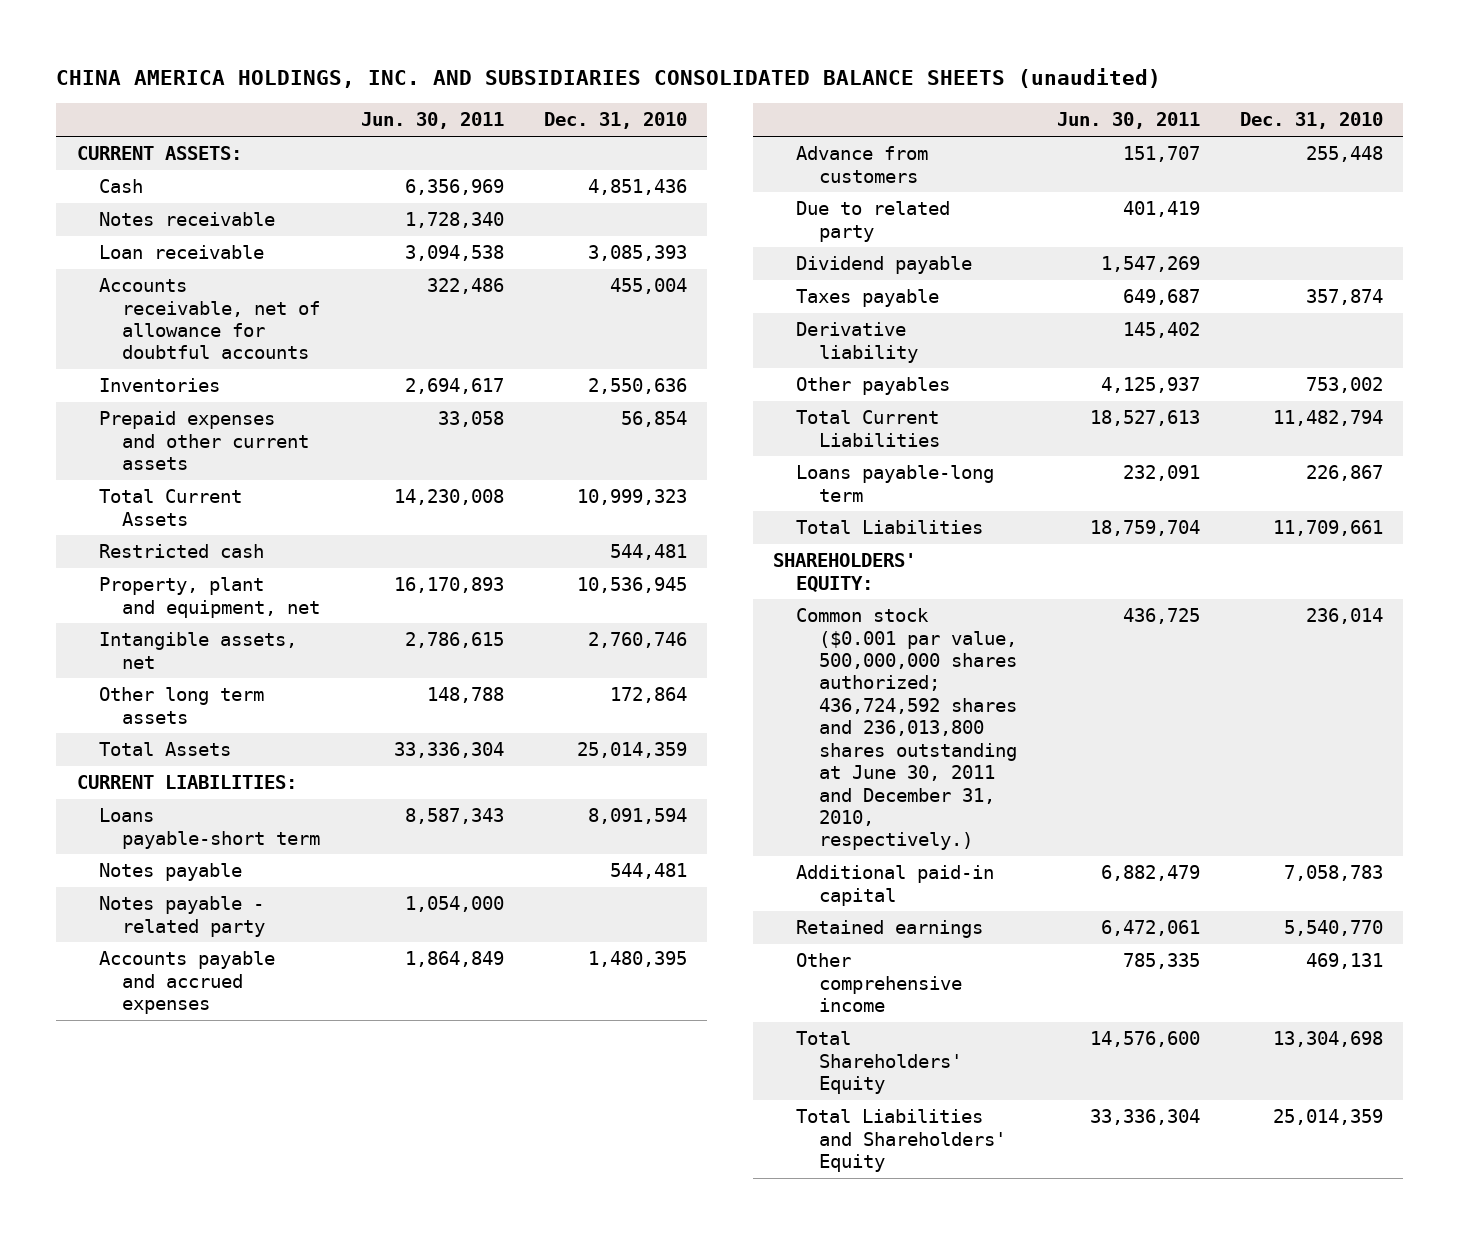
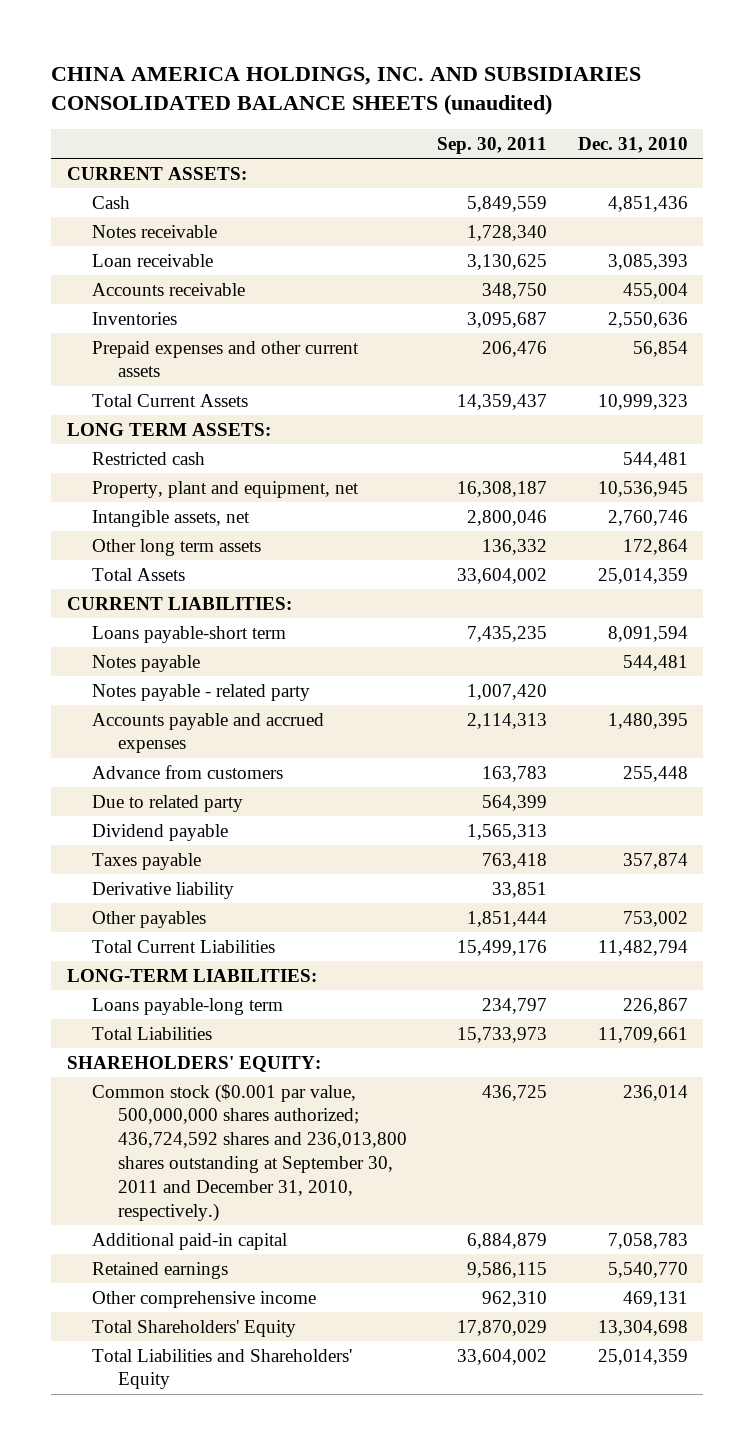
[360,112,504,130] Jun. 30, 2011 -> none
none -> [437,136,548,154] Sep. 30, 2011
[99,278,321,360] Accounts receivable, net of allowance for doubtful accounts -> [92,282,246,296] Accounts receivable
none -> [66,422,271,436] LONG TERM ASSETS:
none -> [66,968,317,982] LONG-TERM LIABILITIES:
[795,608,1017,851] Common stock ($0.001 par value, 500,000,000 shares authorized; 436,724,592 shares and 236,013,800 shares outstanding at June 30, 2011 and December 31, 2010, respectively.) -> [92,1083,407,1222] Common stock ($0.001 par value, 500,000,000 shares authorized; 436,724,592 shares and 236,013,800 shares outstanding at September 30, 2011 and December 31, 2010, respectively.)

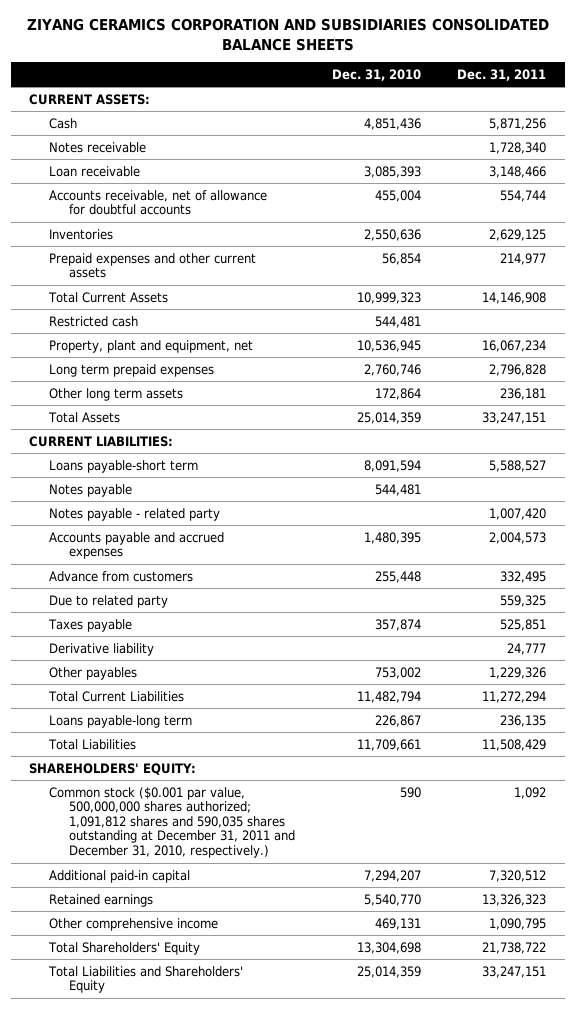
[51,66,642,116] CHINA AMERICA HOLDINGS, INC. AND SUBSIDIARIES CONSOLIDATED BALANCE SHEETS (unaudited) -> [26,18,549,51] ZIYANG CERAMICS CORPORATION AND SUBSIDIARIES CONSOLIDATED BALANCE SHEETS
[437,136,548,154] Sep. 30, 2011 -> none
none -> [457,68,547,81] Dec. 31, 2011
[92,282,246,296] Accounts receivable -> [49,189,268,216] Accounts receivable, net of allowance for doubtful accounts
[66,422,271,436] LONG TERM ASSETS: -> none
[92,509,251,527] Intangible assets, net -> [49,363,215,377] Long term prepaid expenses
[92,823,229,841] Dividend payable -> none
[66,968,317,982] LONG-TERM LIABILITIES: -> none
[92,1083,407,1222] Common stock ($0.001 par value, 500,000,000 shares authorized; 436,724,592 shares and 236,013,800 shares outstanding at September 30, 2011 and December 31, 2010, respectively.) -> [49,786,296,859] Common stock ($0.001 par value, 500,000,000 shares authorized; 1,091,812 shares and 590,035 shares outstanding at December 31, 2011 and December 31, 2010, respectively.)
[622,1084,688,1101] 236,014 -> [399,786,421,798] 590
[607,1232,688,1249] 7,058,783 -> [363,869,421,882] 7,294,207

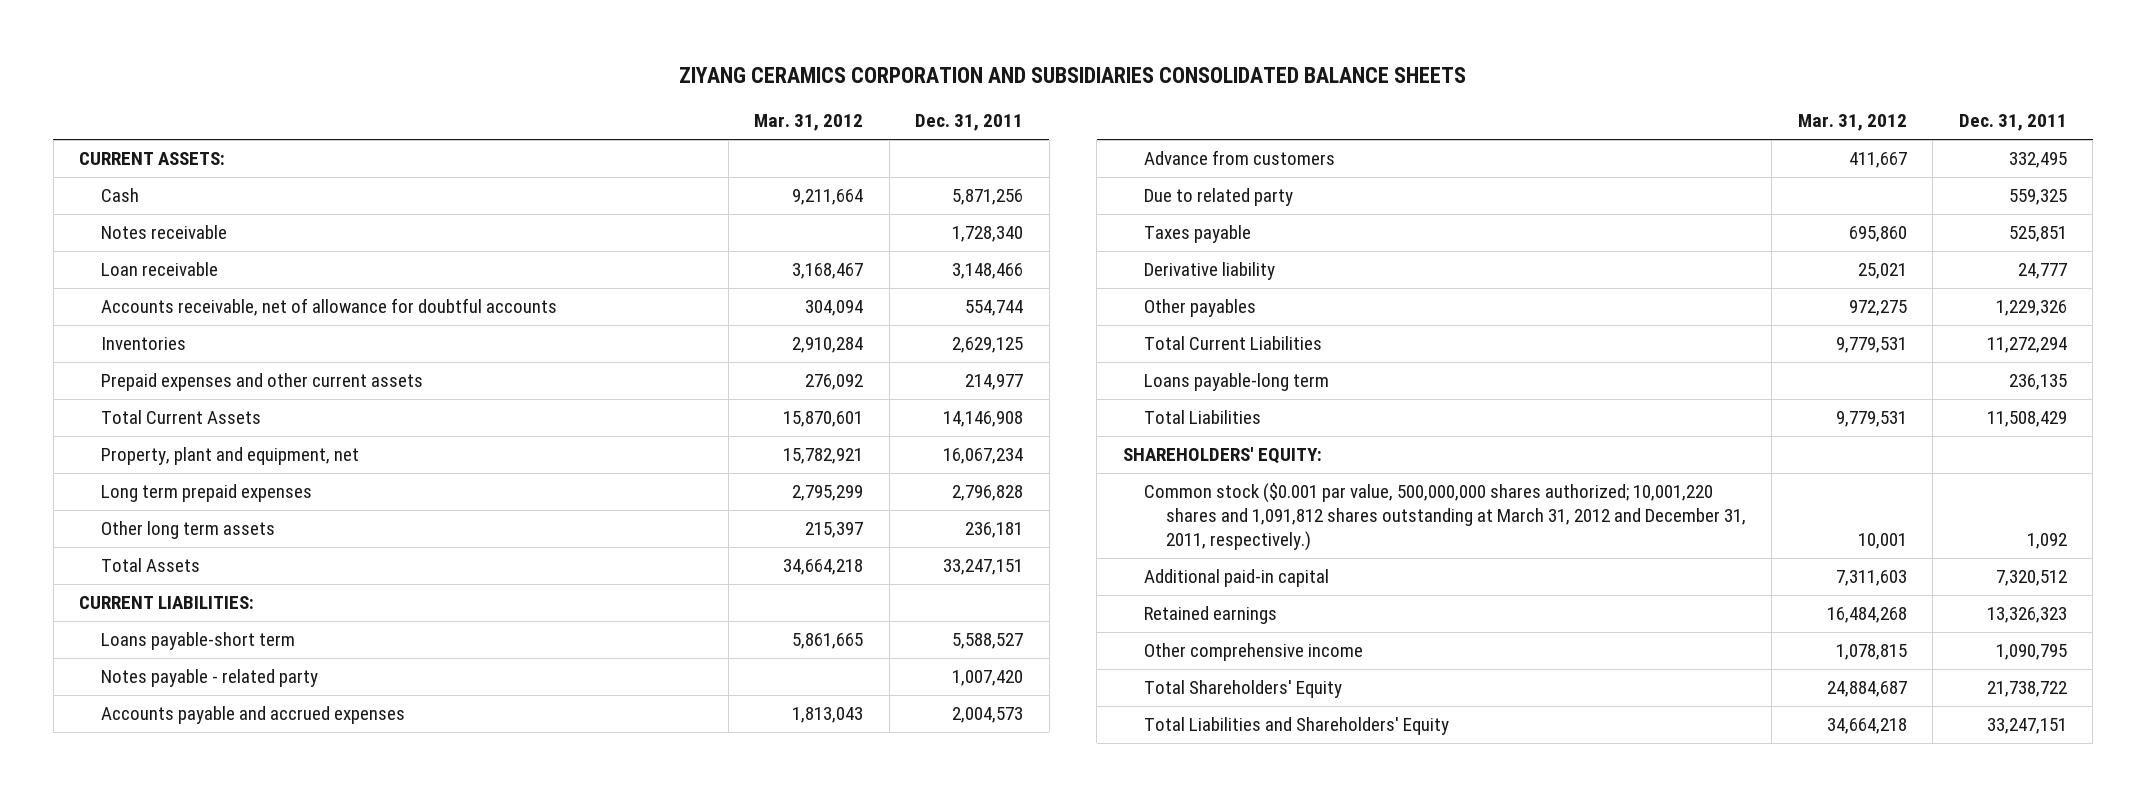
[331,68,421,81] Dec. 31, 2010 -> none
none -> [754,114,864,132] Mar. 31, 2012
[49,315,139,327] Restricted cash -> none
[49,483,133,497] Notes payable -> none
[49,786,296,859] Common stock ($0.001 par value, 500,000,000 shares authorized; 1,091,812 shares and 590,035 shares outstanding at December 31, 2011 and December 31, 2010, respectively.) -> [1144,483,1746,551] Common stock ($0.001 par value, 500,000,000 shares authorized; 10,001,220 shares and 1,091,812 shares outstanding at March 31, 2012 and December 31, 2011, respectively.)

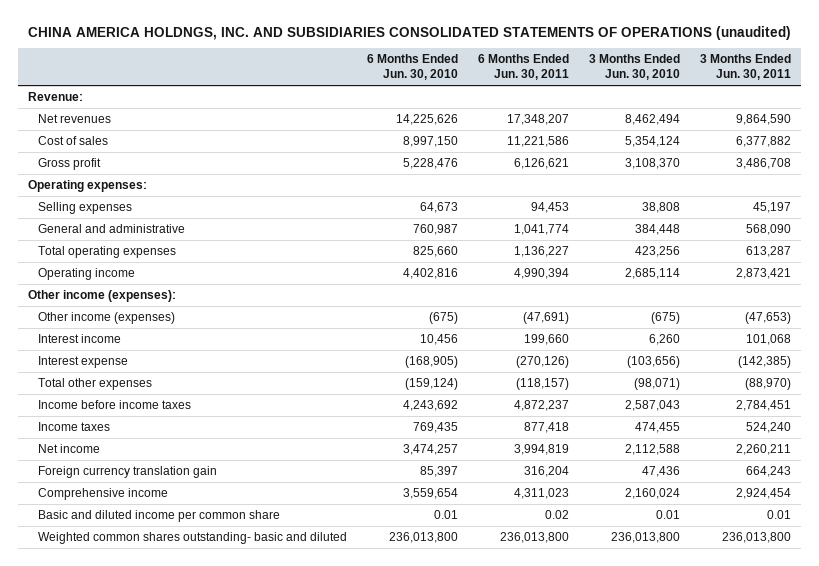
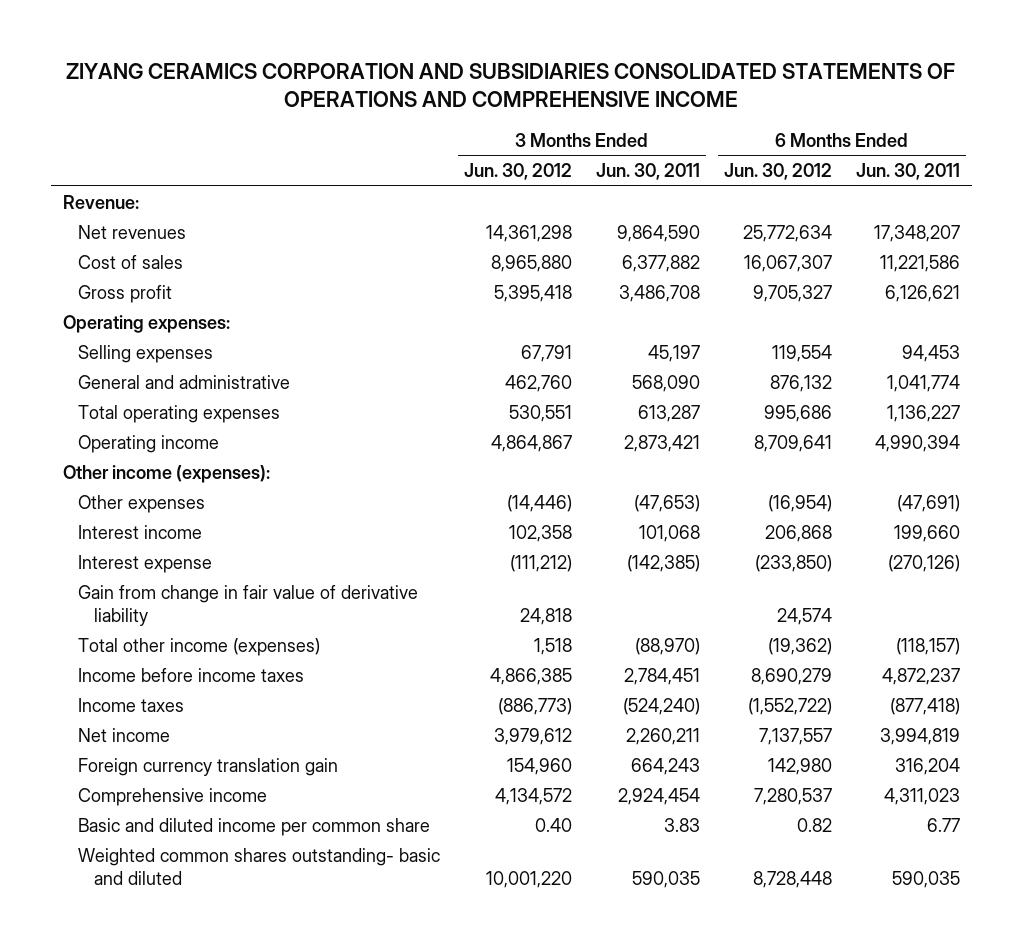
[27,25,791,40] CHINA AMERICA HOLDNGS, INC. AND SUBSIDIARIES CONSOLIDATED STATEMENTS OF OPERATIONS (unaudited) -> [66,62,956,108] ZIYANG CERAMICS CORPORATION AND SUBSIDIARIES CONSOLIDATED STATEMENTS OF OPERATIONS AND COMPREHENSIVE INCOME
[366,54,458,81] 6 Months Ended Jun. 30, 2010 -> none
[588,54,680,81] 3 Months Ended Jun. 30, 2010 -> none
none -> [464,163,573,181] Jun. 30, 2012
none -> [724,163,833,181] Jun. 30, 2012
[38,311,176,324] Other income (expenses) -> [78,494,206,513] Other expenses
none -> [78,584,419,626] Gain from change in fair value of derivative liability
[38,377,153,390] Total other expenses -> [78,637,321,656] Total other income (expenses)
[523,421,569,433] 877,418 -> [890,697,961,715] (877,418)
[745,421,791,433] 524,240 -> [623,697,701,715] (524,240)
[544,509,569,519] 0.02 -> [927,817,961,832] 6.77
[766,509,791,519] 0.01 -> [664,817,701,832] 3.83
[499,531,569,543] 236,013,800 -> [892,870,961,888] 590,035
[721,531,791,543] 236,013,800 -> [632,870,701,888] 590,035

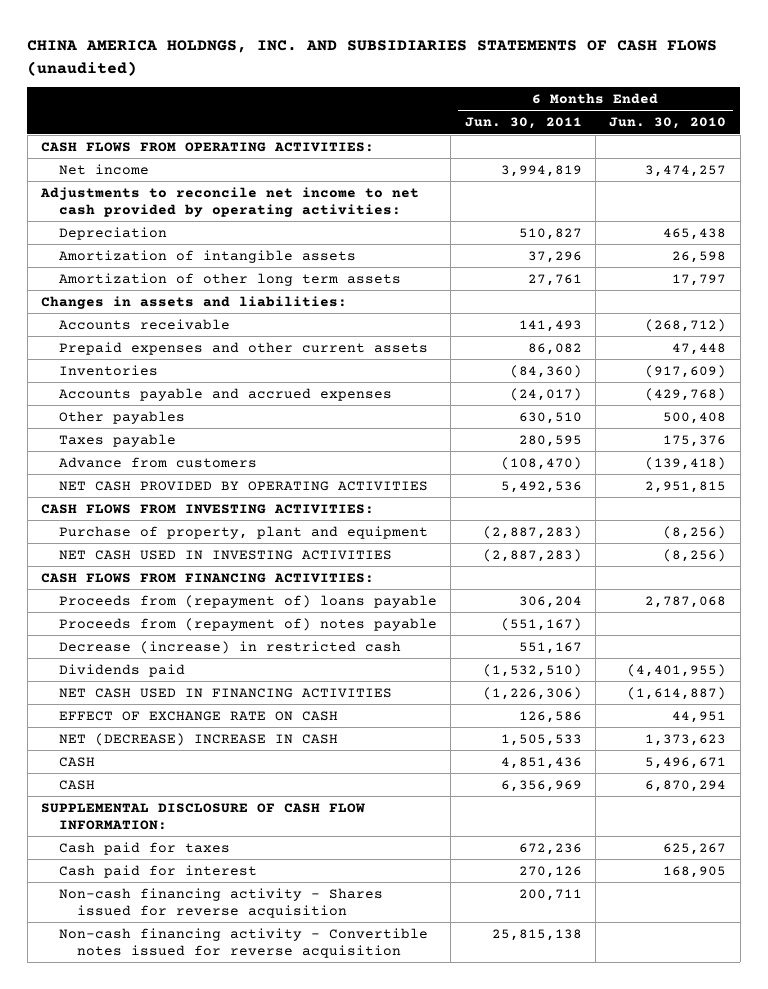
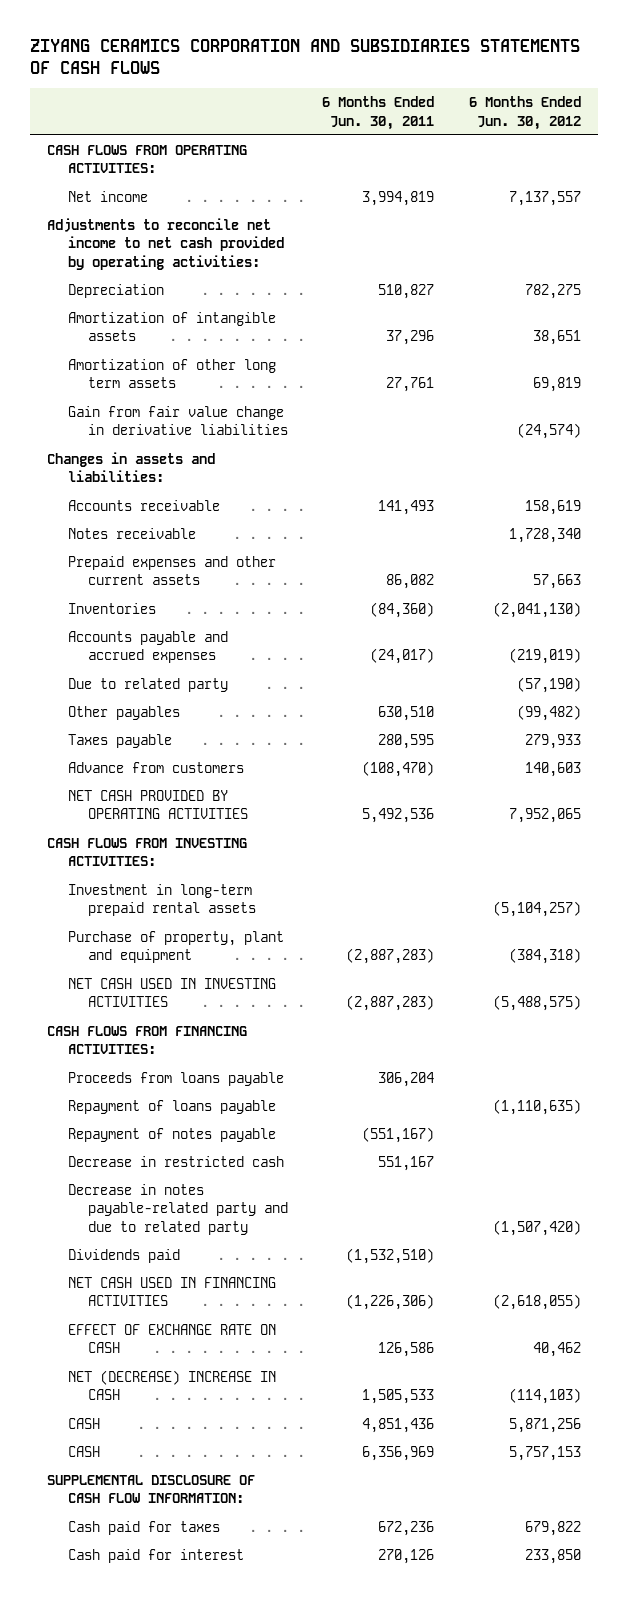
[27,39,718,76] CHINA AMERICA HOLDNGS, INC. AND SUBSIDIARIES STATEMENTS OF CASH FLOWS (unaudited) -> [30,39,581,75] ZIYANG CERAMICS CORPORATION AND SUBSIDIARIES STATEMENTS OF CASH FLOWS
[609,117,727,130] Jun. 30, 2010 -> none
none -> [468,96,581,130] 6 Months Ended Jun. 30, 2012
none -> [67,406,289,436] Gain from fair value change in derivative liabilities
none -> [67,528,196,540] Notes receivable
none -> [67,678,228,693] Due to related party
none -> [67,884,257,917] Investment in long-term prepaid rental assets
[58,594,437,608] Proceeds from (repayment of) loans payable -> [67,1072,284,1087] Proceeds from loans payable
none -> [67,1100,276,1115] Repayment of loans payable
[58,617,437,631] Proceeds from (repayment of) notes payable -> [67,1128,276,1143] Repayment of notes payable
[58,640,401,654] Decrease (increase) in restricted cash -> [67,1156,284,1168] Decrease in restricted cash
none -> [67,1184,289,1235] Decrease in notes payable-related party and due to related party
[58,887,383,918] Non-cash financing activity - Shares issued for reverse acquisition -> none
[58,927,428,958] Non-cash financing activity - Convertible notes issued for reverse acquisition -> none

